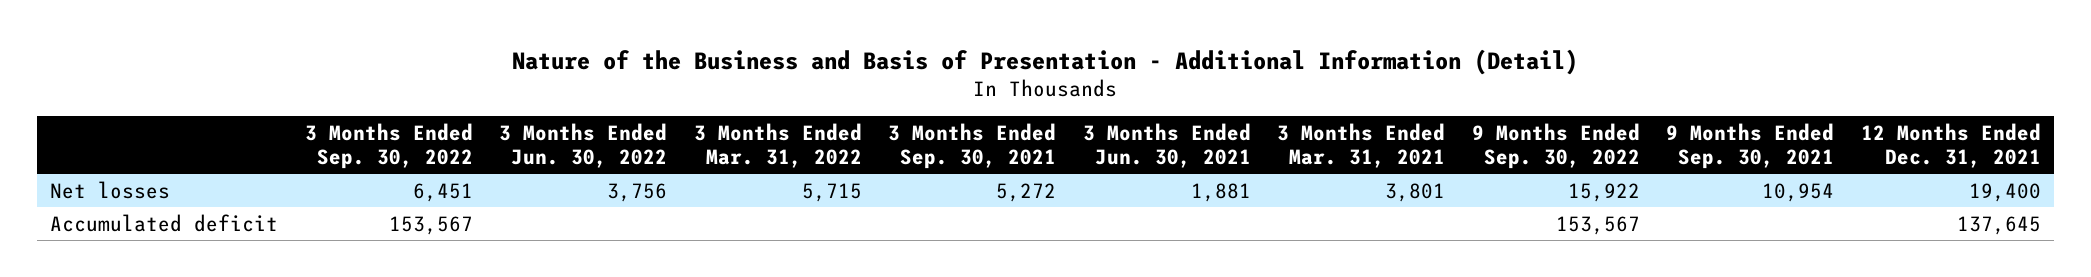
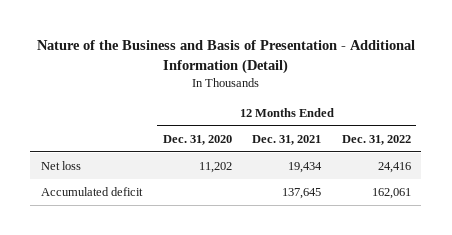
[304,123,473,169] 3 Months Ended Sep. 30, 2022 -> none
[499,123,668,168] 3 Months Ended Jun. 30, 2022 -> none
[693,123,862,168] 3 Months Ended Mar. 31, 2022 -> none
[888,123,1057,169] 3 Months Ended Sep. 30, 2021 -> none
[1082,123,1251,168] 3 Months Ended Jun. 30, 2021 -> none
[1277,123,1446,168] 3 Months Ended Mar. 31, 2021 -> none
[1471,123,1640,169] 9 Months Ended Sep. 30, 2022 -> none
[1666,123,1835,169] 9 Months Ended Sep. 30, 2021 -> none
none -> [162,134,232,145] Dec. 31, 2020
none -> [342,134,412,145] Dec. 31, 2022
[50,180,171,199] Net losses -> [40,161,81,171] Net loss
[1968,182,2041,202] 19,400 -> [288,162,323,174] 19,434

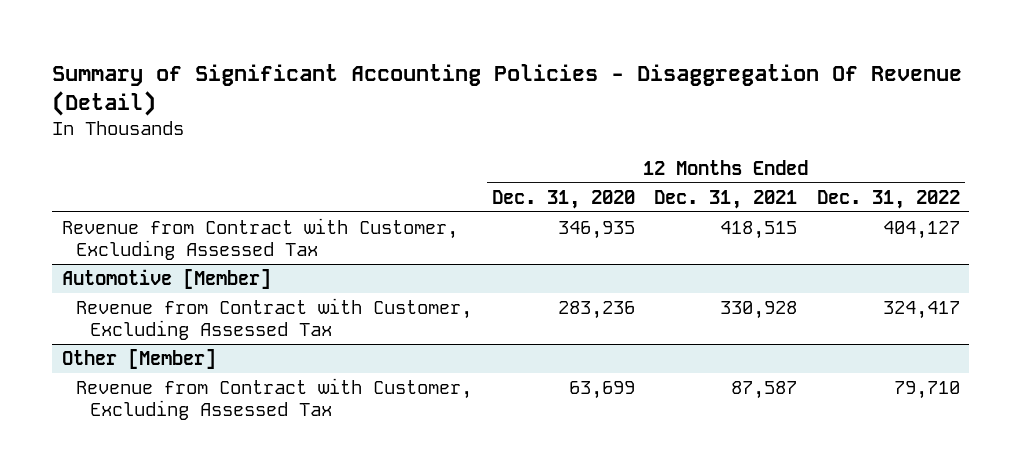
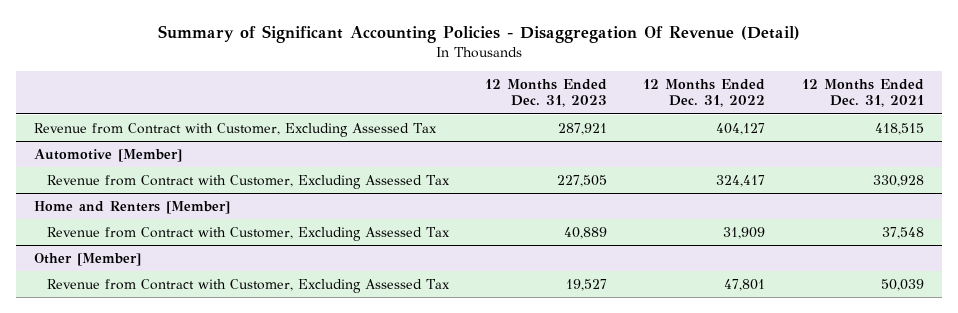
[491,189,635,209] Dec. 31, 2020 -> none
none -> [484,79,607,108] 12 Months Ended Dec. 31, 2023
none -> [34,200,231,214] Home and Renters [Member]
none -> [46,226,450,241] Revenue from Contract with Customer, Excluding Assessed Tax
[731,381,798,400] 87,587 -> [880,278,924,291] 50,039
[893,381,960,400] 79,710 -> [724,278,766,291] 47,801

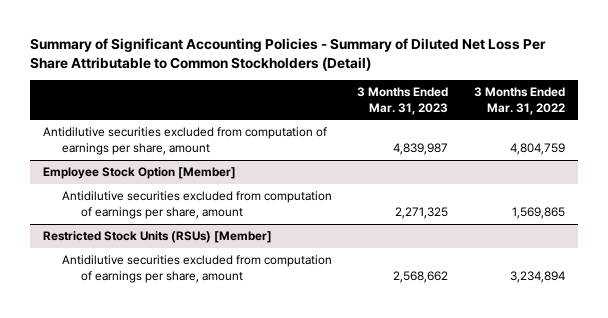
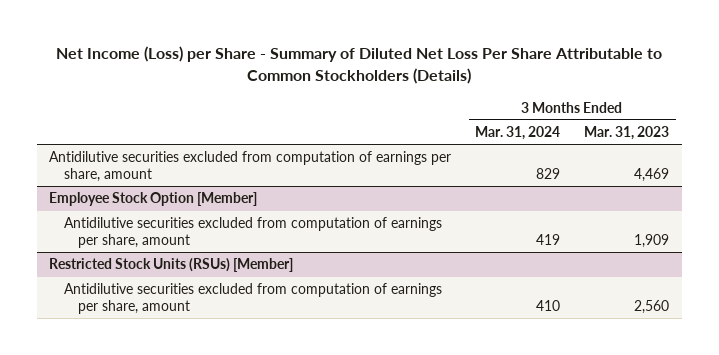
[29,37,546,71] Summary of Significant Accounting Policies - Summary of Diluted Net Loss Per Share Attributable to Common Stockholders (Detail) -> [56,46,663,85] Net Income (Loss) per Share - Summary of Diluted Net Loss Per Share Attributable to Common Stockholders (Details)
[473,87,565,115] 3 Months Ended Mar. 31, 2022 -> none
none -> [475,126,561,141] Mar. 31, 2024
[393,142,449,155] 4,839,987 -> [634,168,670,183] 4,469
[395,206,449,219] 2,271,325 -> [634,234,670,249] 1,909
[393,270,449,283] 2,568,662 -> [634,300,670,315] 2,560

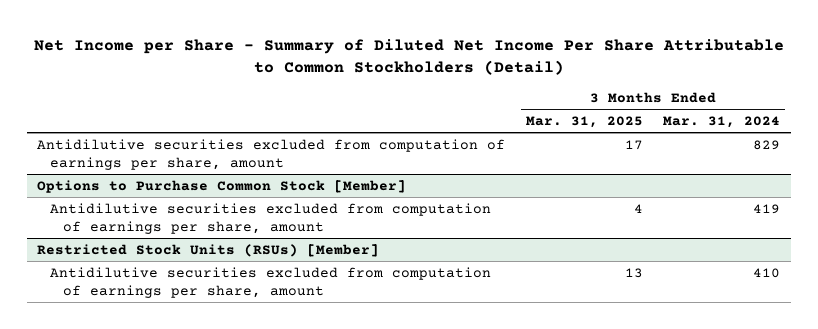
[56,46,663,85] Net Income (Loss) per Share - Summary of Diluted Net Loss Per Share Attributable to Common Stockholders (Details) -> [33,38,784,76] Net Income per Share - Summary of Diluted Net Income Per Share Attributable to Common Stockholders (Detail)
[584,126,670,141] Mar. 31, 2023 -> none
none -> [525,115,643,128] Mar. 31, 2025
[49,192,258,207] Employee Stock Option [Member] -> [37,179,407,193] Options to Purchase Common Stock [Member]

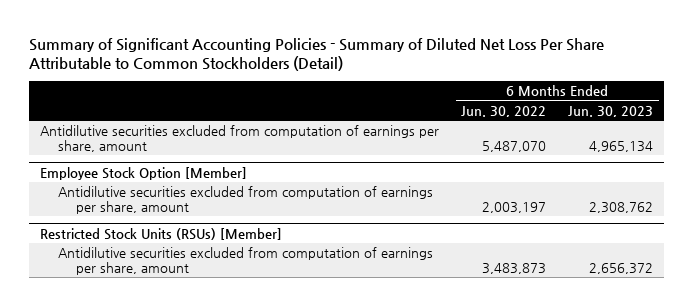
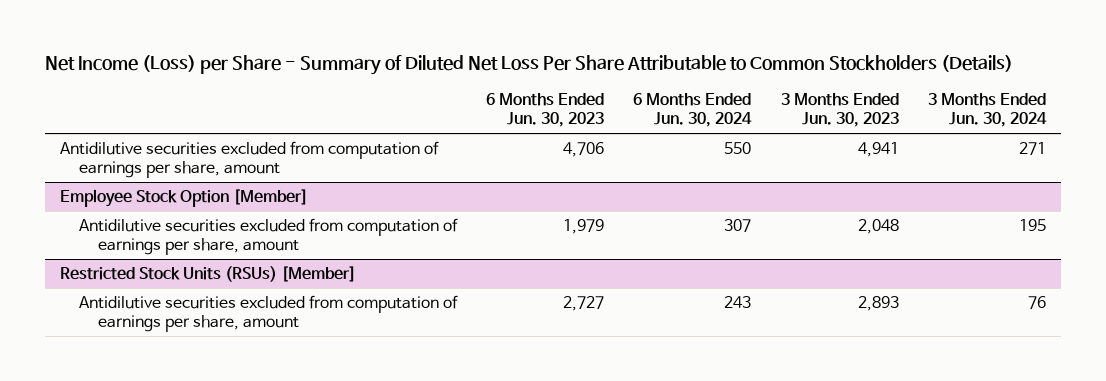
[29,37,605,72] Summary of Significant Accounting Policies - Summary of Diluted Net Loss Per Share Attributable to Common Stockholders (Detail) -> [45,55,1014,76] Net Income (Loss) per Share - Summary of Diluted Net Loss Per Share Attributable to Common Stockholders (Details)
[461,106,547,118] Jun. 30, 2022 -> none
none -> [633,92,753,128] 6 Months Ended Jun. 30, 2024
none -> [780,92,899,128] 3 Months Ended Jun. 30, 2023
none -> [927,92,1047,128] 3 Months Ended Jun. 30, 2024
[589,141,654,153] 4,965,134 -> [563,141,605,157] 4,706
[589,202,654,214] 2,308,762 -> [563,218,605,234] 1,979
[589,263,654,275] 2,656,372 -> [563,295,605,311] 2,727

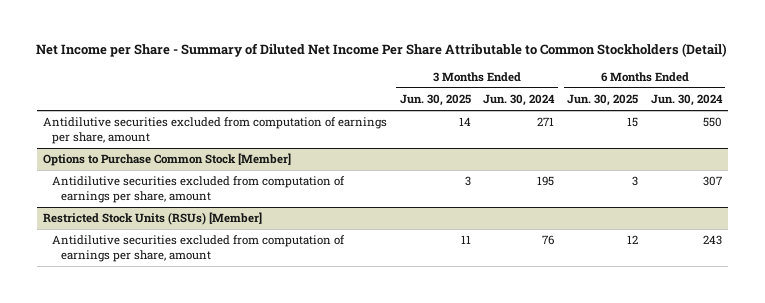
[45,55,1014,76] Net Income (Loss) per Share - Summary of Diluted Net Loss Per Share Attributable to Common Stockholders (Details) -> [36,43,728,58] Net Income per Share - Summary of Diluted Net Income Per Share Attributable to Common Stockholders (Detail)
[486,92,605,128] 6 Months Ended Jun. 30, 2023 -> none
[780,92,899,128] 3 Months Ended Jun. 30, 2023 -> none
none -> [399,93,471,106] Jun. 30, 2025
none -> [567,93,639,106] Jun. 30, 2025
[59,188,308,207] Employee Stock Option [Member] -> [42,153,291,167] Options to Purchase Common Stock [Member]

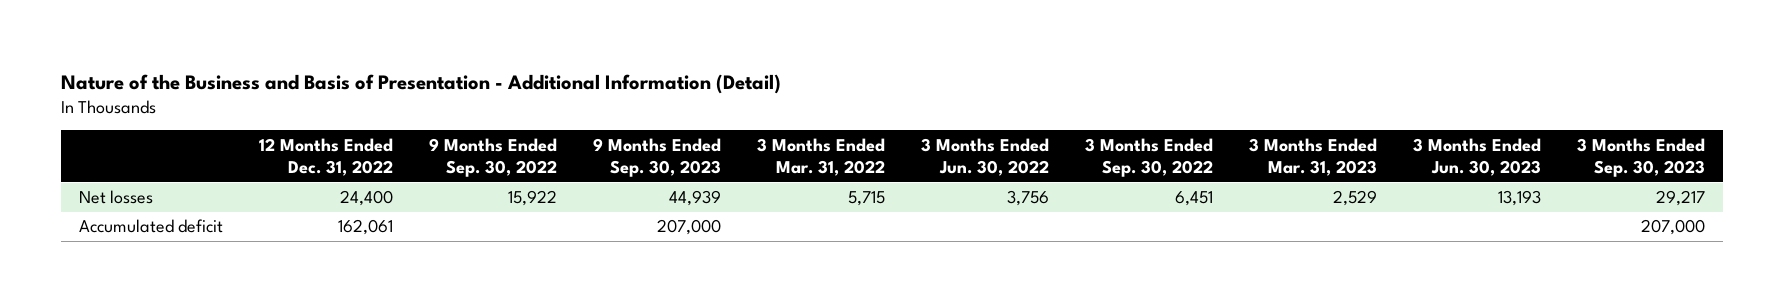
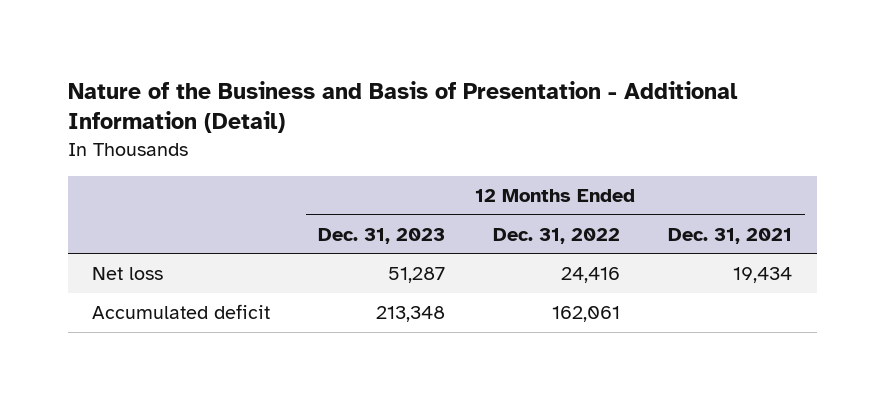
[429,137,558,178] 9 Months Ended Sep. 30, 2022 -> none
[593,137,722,178] 9 Months Ended Sep. 30, 2023 -> none
[757,137,886,177] 3 Months Ended Mar. 31, 2022 -> none
[921,137,1050,177] 3 Months Ended Jun. 30, 2022 -> none
[1085,137,1214,178] 3 Months Ended Sep. 30, 2022 -> none
[1249,137,1378,177] 3 Months Ended Mar. 31, 2023 -> none
[1413,137,1542,177] 3 Months Ended Jun. 30, 2023 -> none
[1577,137,1706,178] 3 Months Ended Sep. 30, 2023 -> none
none -> [318,227,446,244] Dec. 31, 2023
none -> [668,227,793,244] Dec. 31, 2021
[79,190,154,205] Net losses -> [92,267,164,281] Net loss
[340,190,394,207] 24,400 -> [561,267,621,284] 24,416

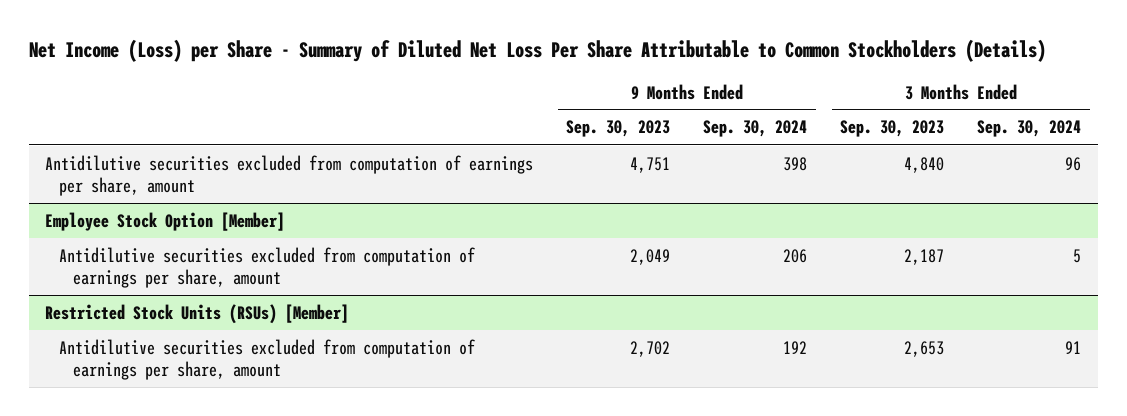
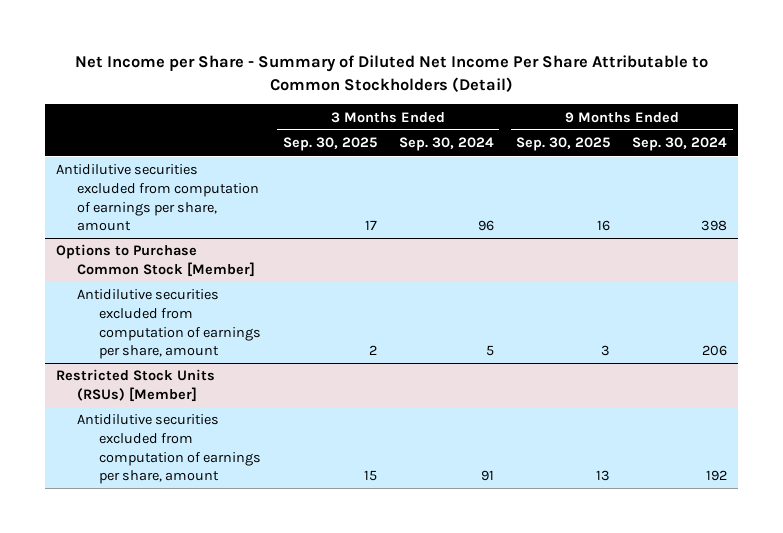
[28,38,1046,62] Net Income (Loss) per Share - Summary of Diluted Net Loss Per Share Attributable to Common Stockholders (Details) -> [74,55,708,92] Net Income per Share - Summary of Diluted Net Income Per Share Attributable to Common Stockholders (Detail)
[566,120,671,138] Sep. 30, 2023 -> none
[840,120,945,138] Sep. 30, 2023 -> none
none -> [282,137,377,152] Sep. 30, 2025
none -> [516,137,611,152] Sep. 30, 2025
[45,211,286,231] Employee Stock Option [Member] -> [55,244,256,278] Options to Purchase Common Stock [Member]

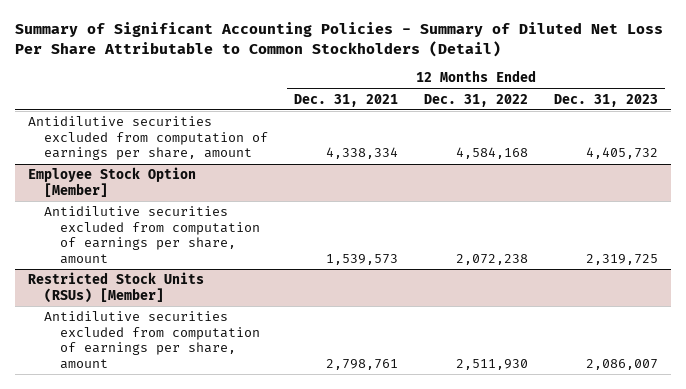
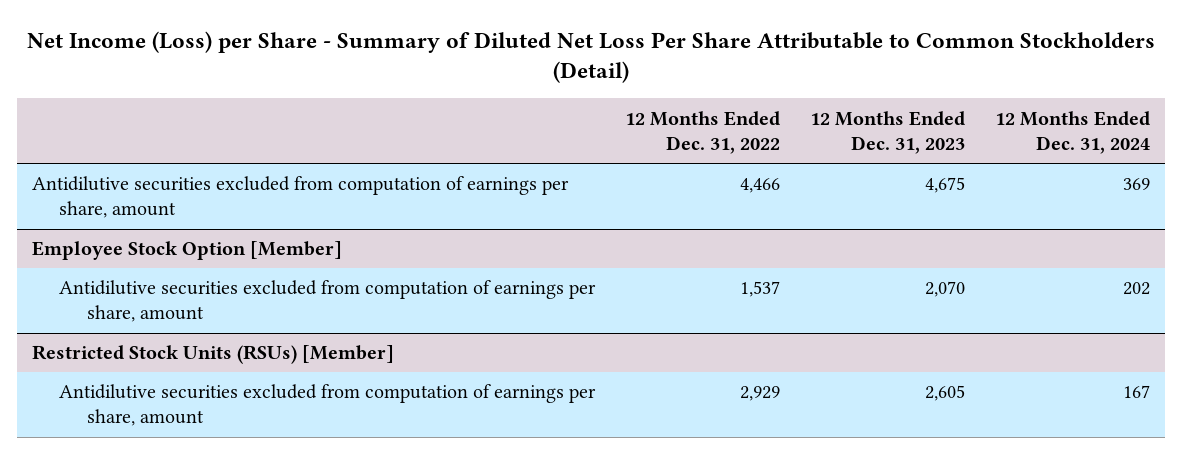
[14,22,663,58] Summary of Significant Accounting Policies - Summary of Diluted Net Loss Per Share Attributable to Common Stockholders (Detail) -> [26,30,1155,84] Net Income (Loss) per Share - Summary of Diluted Net Loss Per Share Attributable to Common Stockholders (Detail)
[293,93,398,107] Dec. 31, 2021 -> none
none -> [994,110,1150,154] 12 Months Ended Dec. 31, 2024
[456,147,529,160] 4,584,168 -> [739,178,780,194] 4,466
[586,147,659,160] 4,405,732 -> [924,177,965,194] 4,675
[456,253,529,265] 2,072,238 -> [739,281,780,298] 1,537
[586,253,659,265] 2,319,725 -> [924,281,965,298] 2,070
[456,358,529,370] 2,511,930 -> [739,386,780,402] 2,929
[586,358,659,370] 2,086,007 -> [924,385,965,402] 2,605

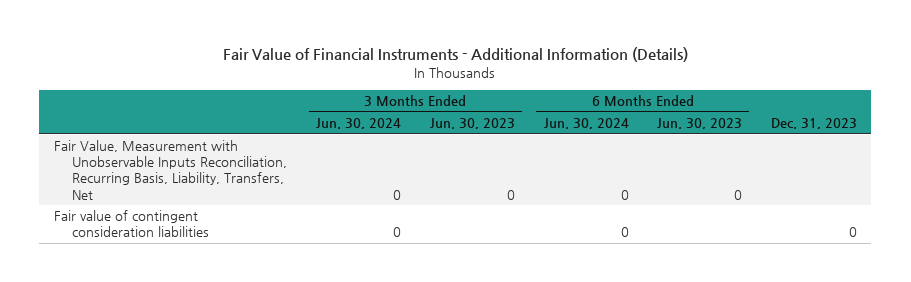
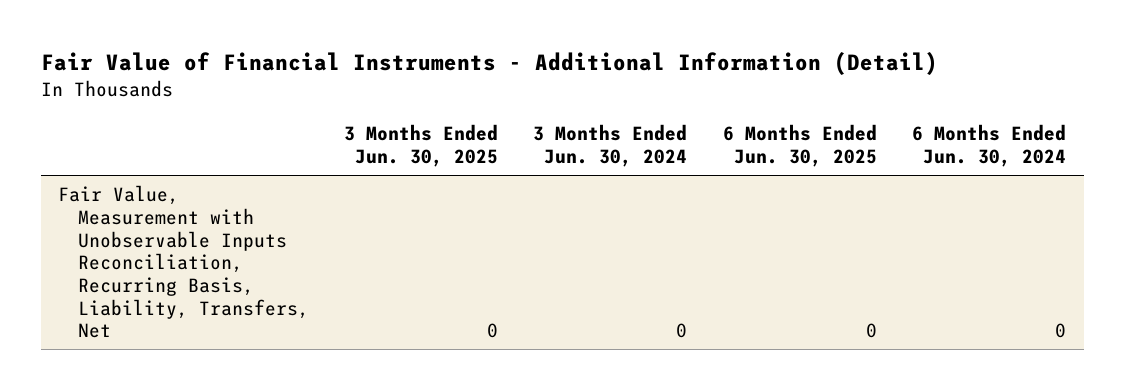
[223,47,689,63] Fair Value of Financial Instruments - Additional Information (Details) -> [40,52,938,76] Fair Value of Financial Instruments - Additional Information (Detail)
[429,118,515,130] Jun. 30, 2023 -> none
[657,118,743,130] Jun. 30, 2023 -> none
[770,118,857,130] Dec. 31, 2023 -> none
none -> [344,124,499,168] 3 Months Ended Jun. 30, 2025
none -> [722,124,877,168] 6 Months Ended Jun. 30, 2025
[53,210,210,238] Fair value of contingent consideration liabilities -> none

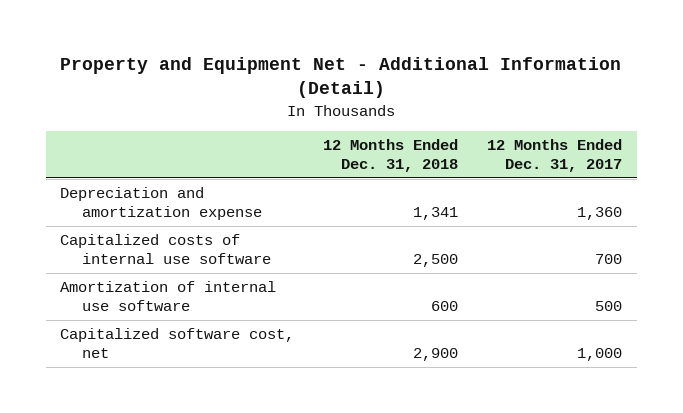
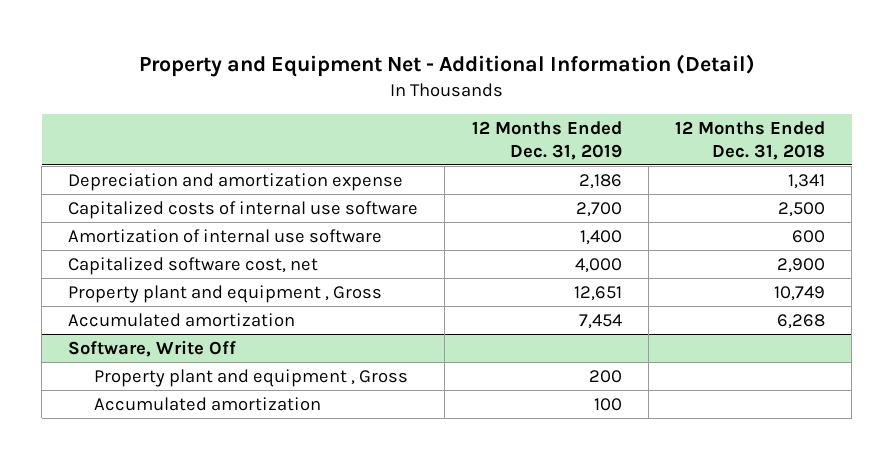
[487,139,623,173] 12 Months Ended Dec. 31, 2017 -> none
none -> [471,121,622,160] 12 Months Ended Dec. 31, 2019
none -> [68,284,383,303] Property plant and equipment , Gross
none -> [68,312,296,327] Accumulated amortization
none -> [68,339,237,357] Software, Write Off
none -> [93,368,408,387] Property plant and equipment , Gross
none -> [93,396,321,411] Accumulated amortization

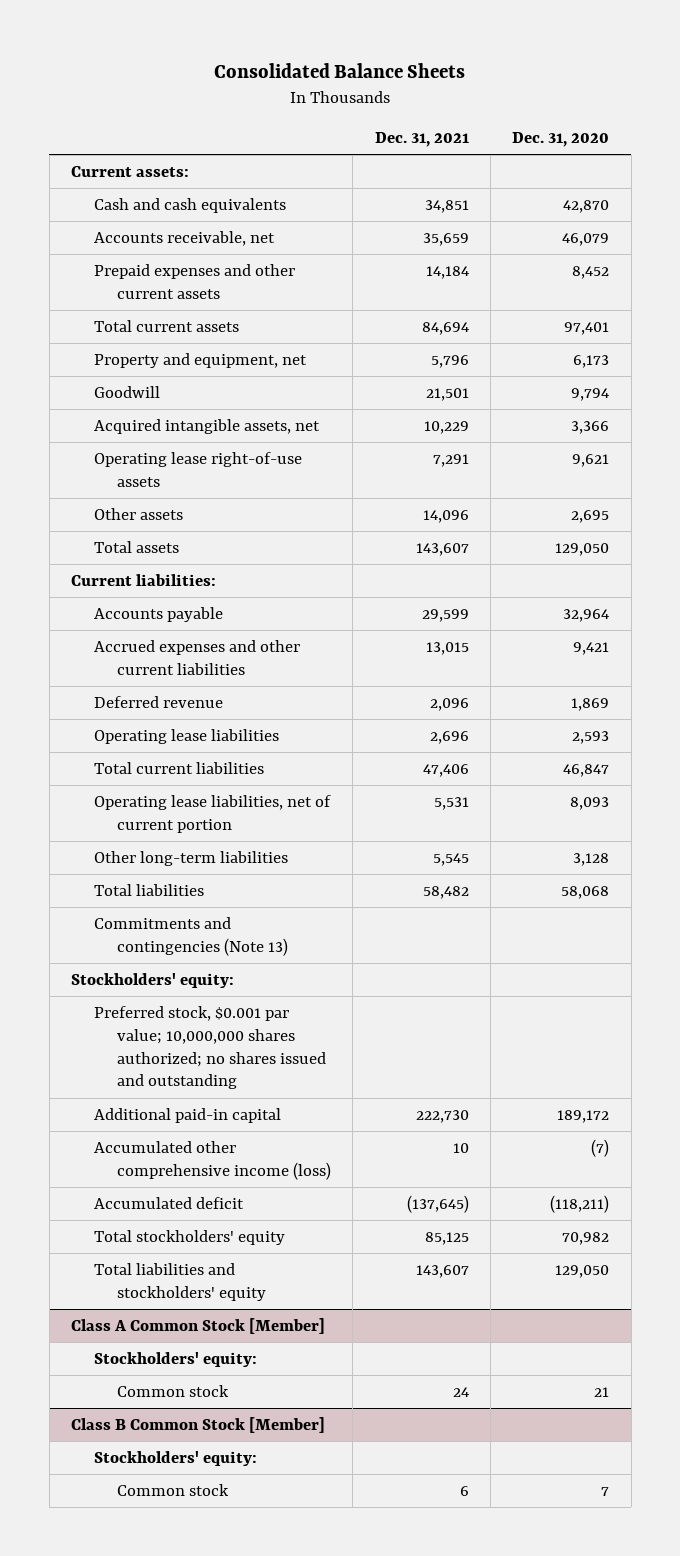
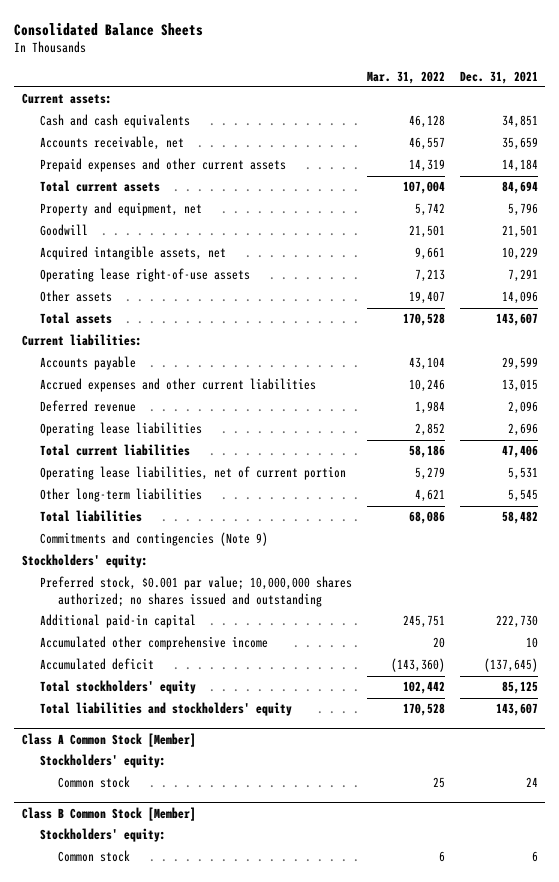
[512,132,610,148] Dec. 31, 2020 -> none
none -> [366,70,445,84] Mar. 31, 2022
[93,916,288,956] Commitments and contingencies (Note 13) -> [39,532,268,547] Commitments and contingencies (Note 9)
[93,1140,331,1180] Accumulated other comprehensive income (loss) -> [39,636,268,651] Accumulated other comprehensive income

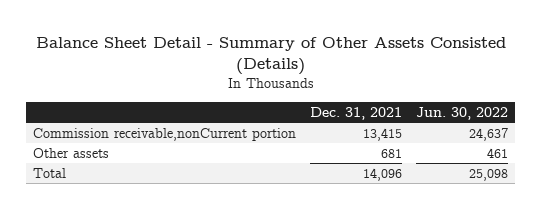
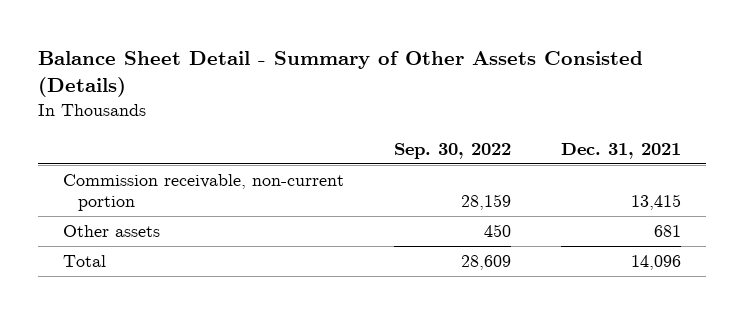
[416,106,509,120] Jun. 30, 2022 -> none
none -> [393,142,511,159] Sep. 30, 2022
[33,128,297,142] Commission receivable,nonCurrent portion -> [62,174,344,211] Commission receivable, non-current portion

